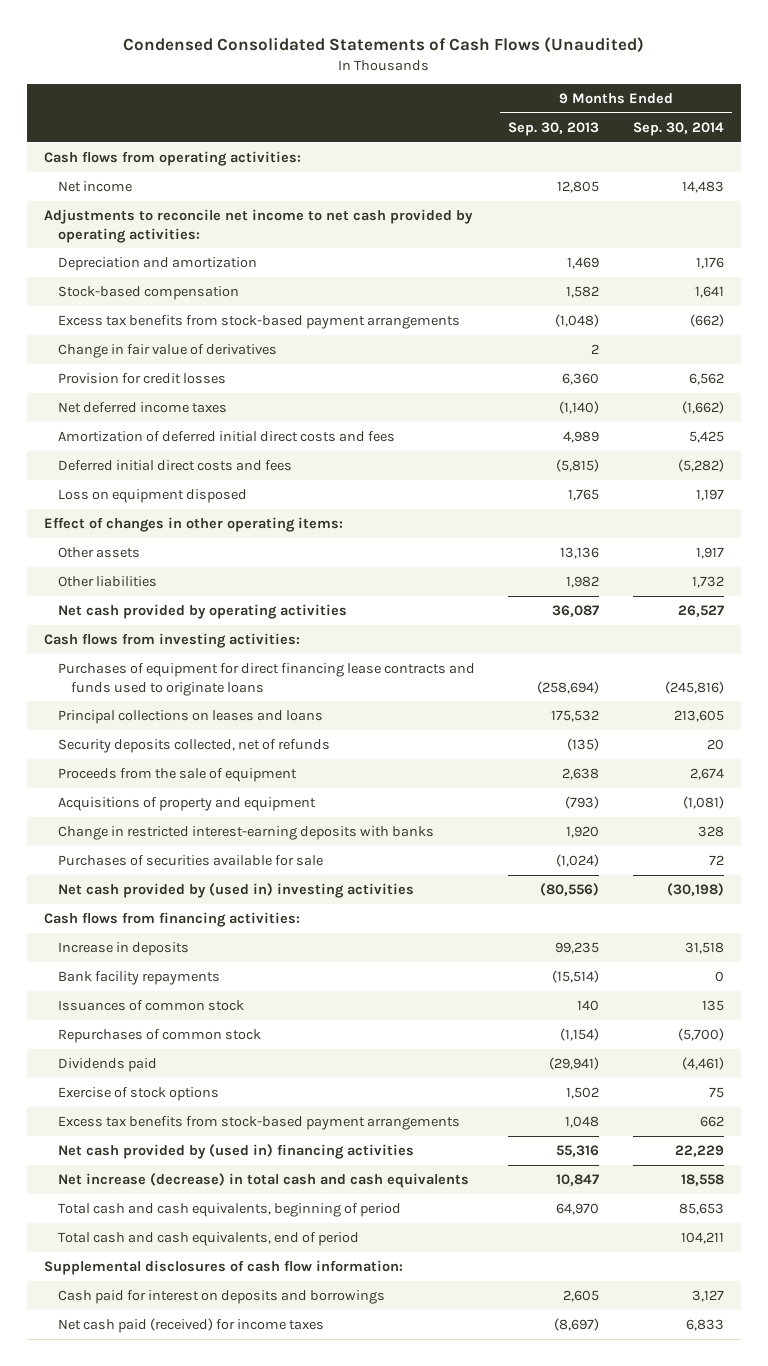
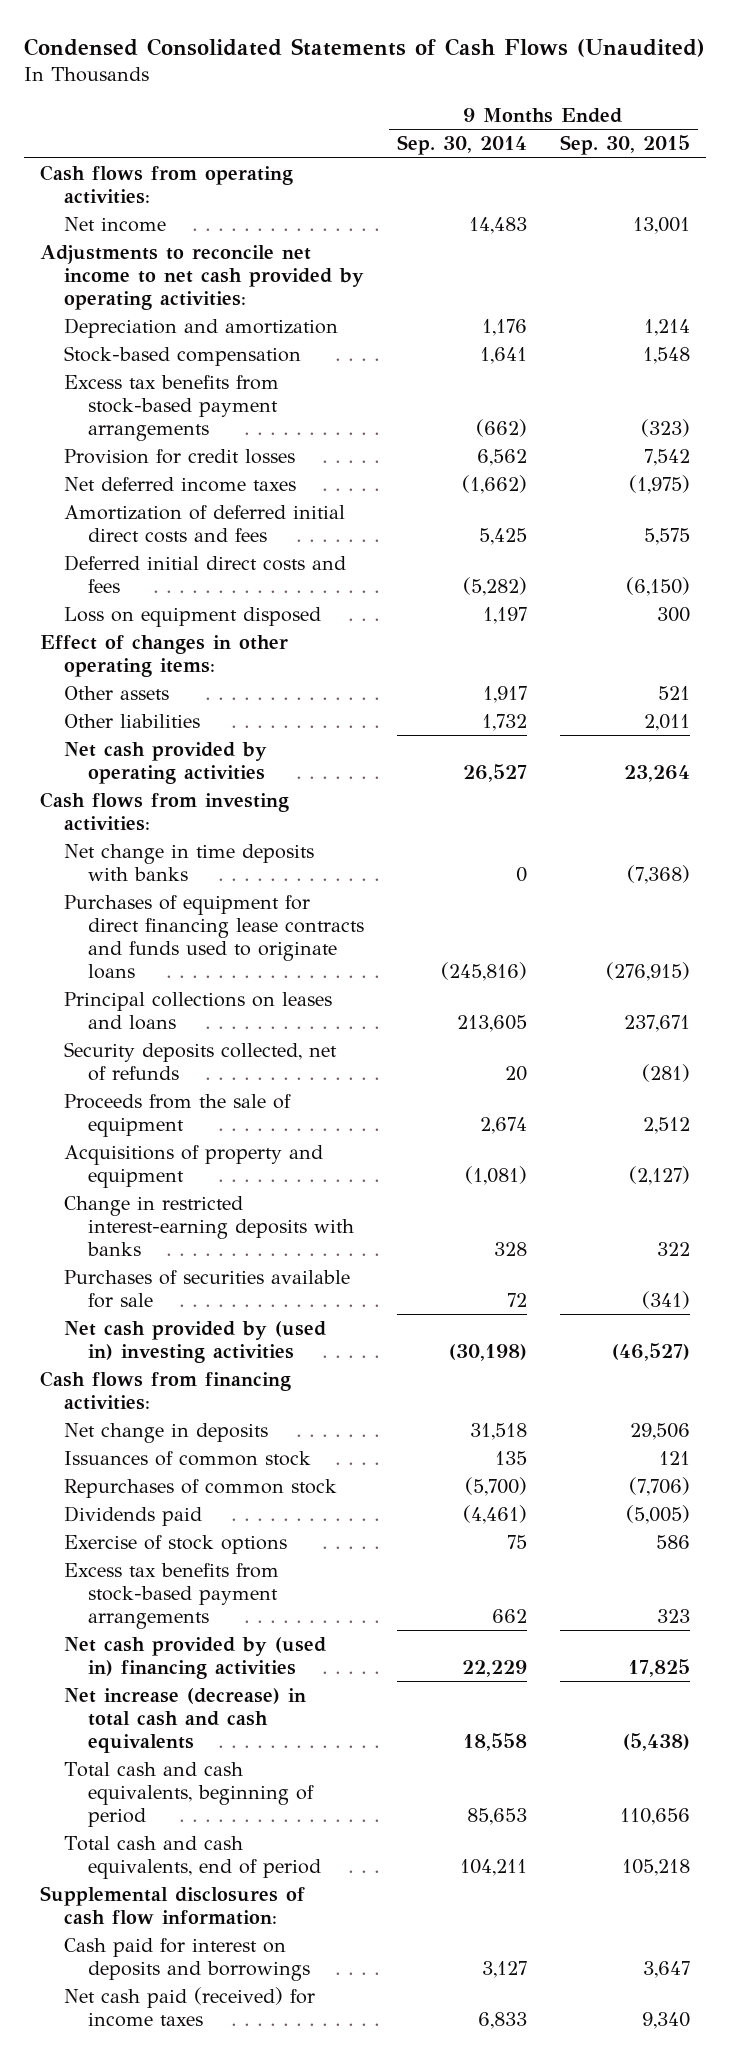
[508,121,600,136] Sep. 30, 2013 -> none
none -> [559,135,690,156] Sep. 30, 2015
[57,343,277,358] Change in fair value of derivatives -> none
none -> [63,843,314,881] Net change in time deposits with banks
[57,970,220,985] Bank facility repayments -> none
[57,941,189,956] Increase in deposits -> [63,1422,268,1443] Net change in deposits

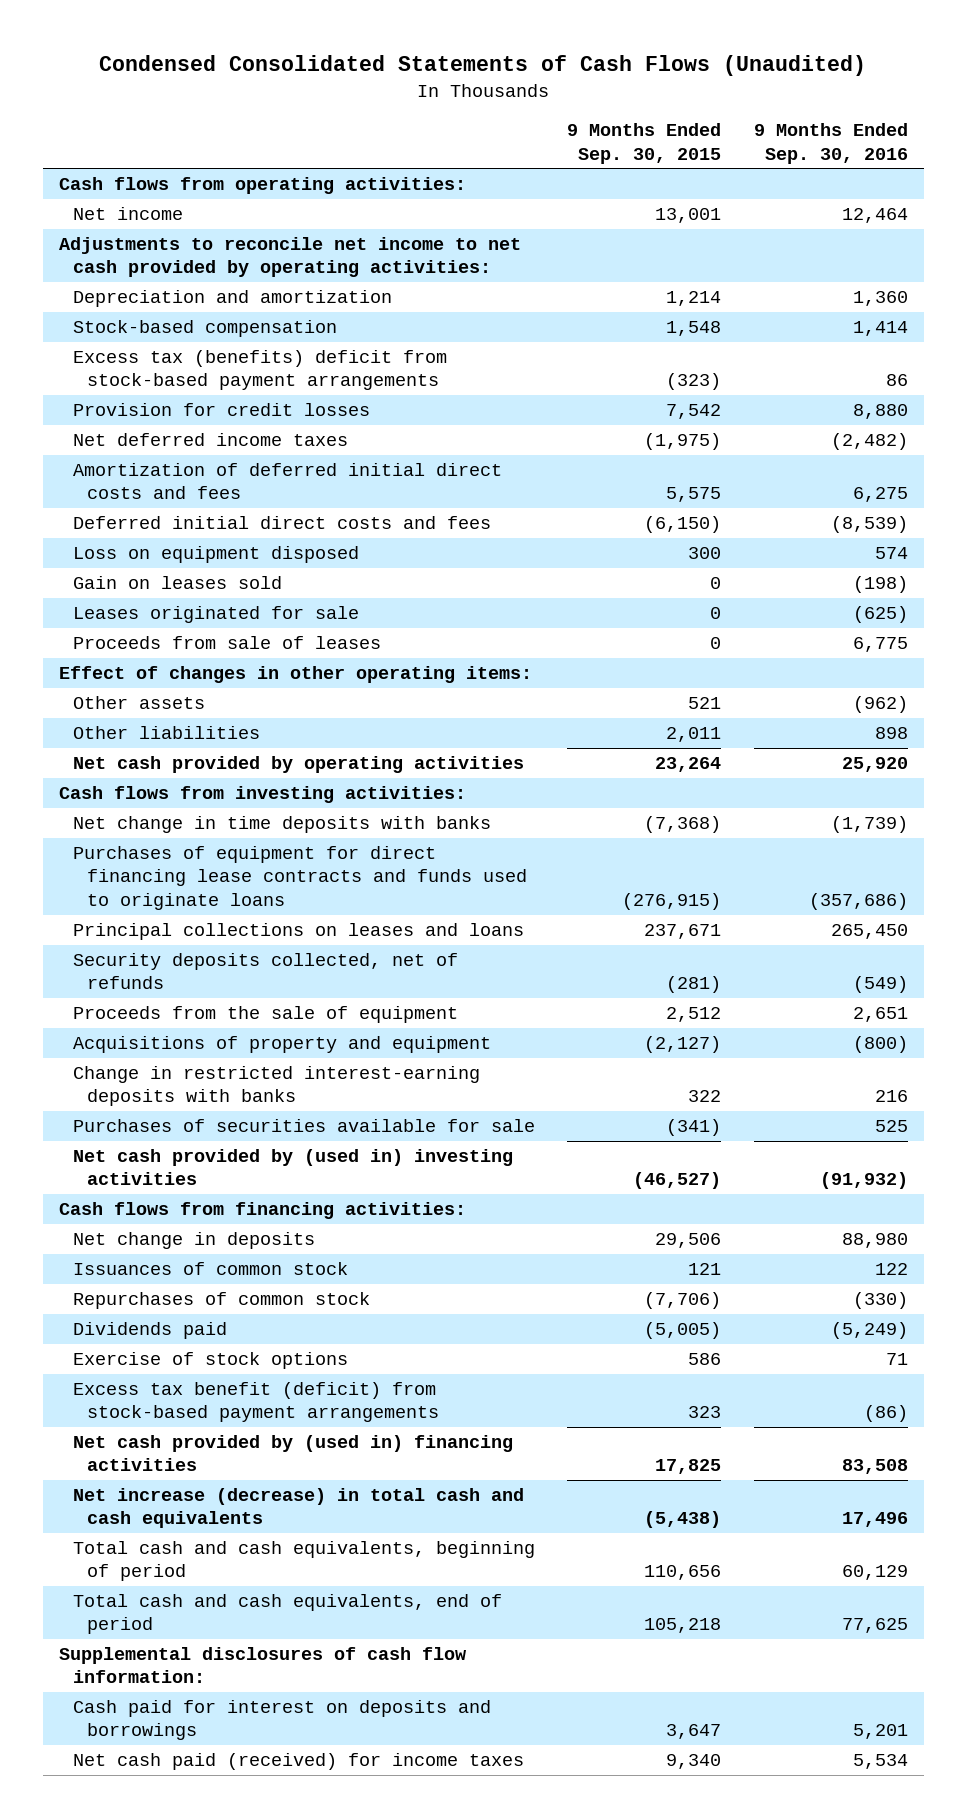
[396,135,527,156] Sep. 30, 2014 -> none
none -> [753,123,908,164] 9 Months Ended Sep. 30, 2016
[63,374,279,441] Excess tax benefits from stock-based payment arrangements -> [73,349,448,391] Excess tax (benefits) deficit from stock-based payment arrangements
none -> [73,575,283,589] Gain on leases sold
none -> [73,605,360,623] Leases originated for sale
none -> [73,635,382,649] Proceeds from sale of leases
[63,1562,279,1629] Excess tax benefits from stock-based payment arrangements -> [73,1381,440,1423] Excess tax benefit (deficit) from stock-based payment arrangements

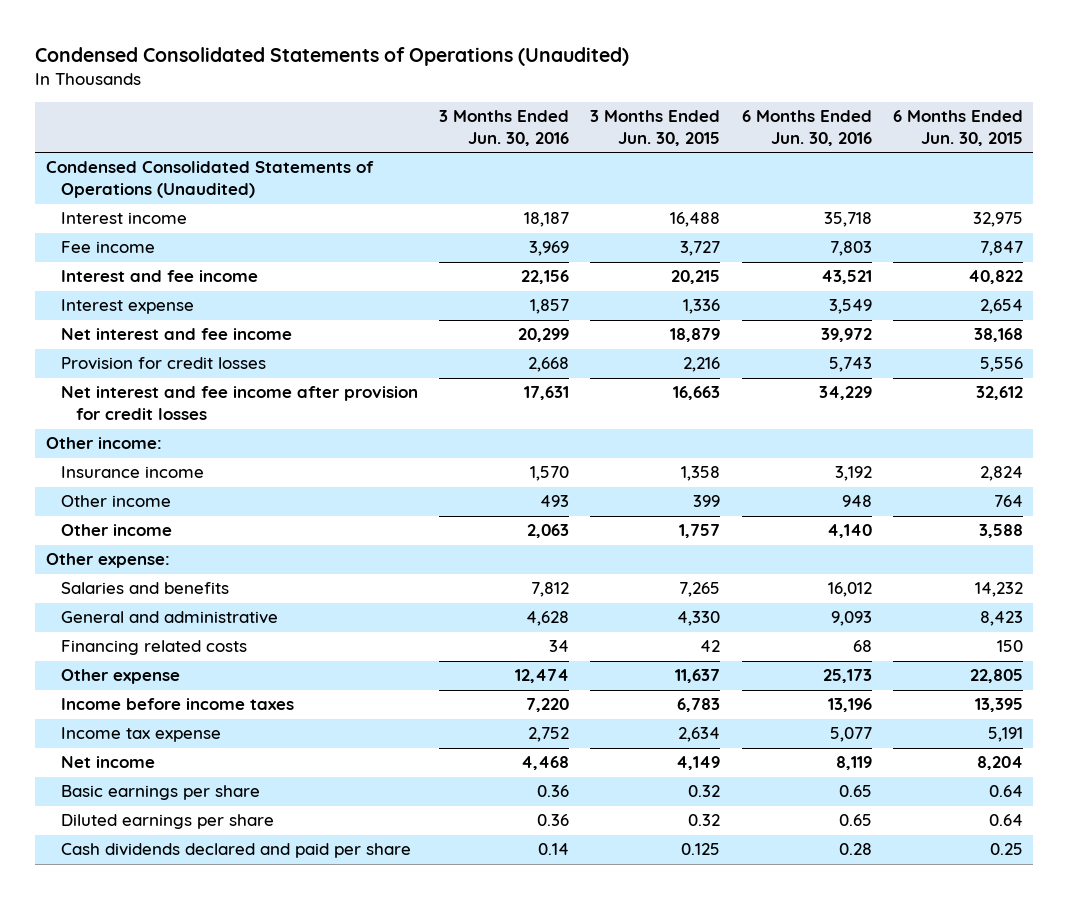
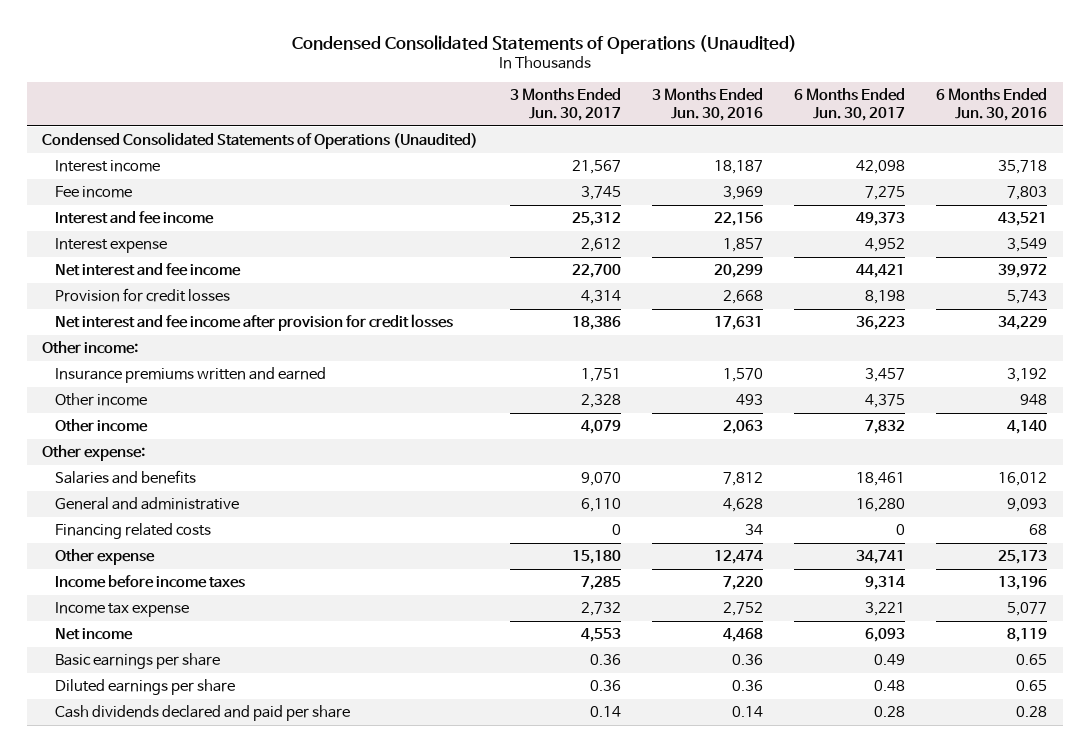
[590,110,721,147] 3 Months Ended Jun. 30, 2015 -> none
[892,110,1023,147] 6 Months Ended Jun. 30, 2015 -> none
none -> [509,88,621,121] 3 Months Ended Jun. 30, 2017
none -> [794,88,906,121] 6 Months Ended Jun. 30, 2017
[61,466,205,479] Insurance income -> [55,366,327,383] Insurance premiums written and earned

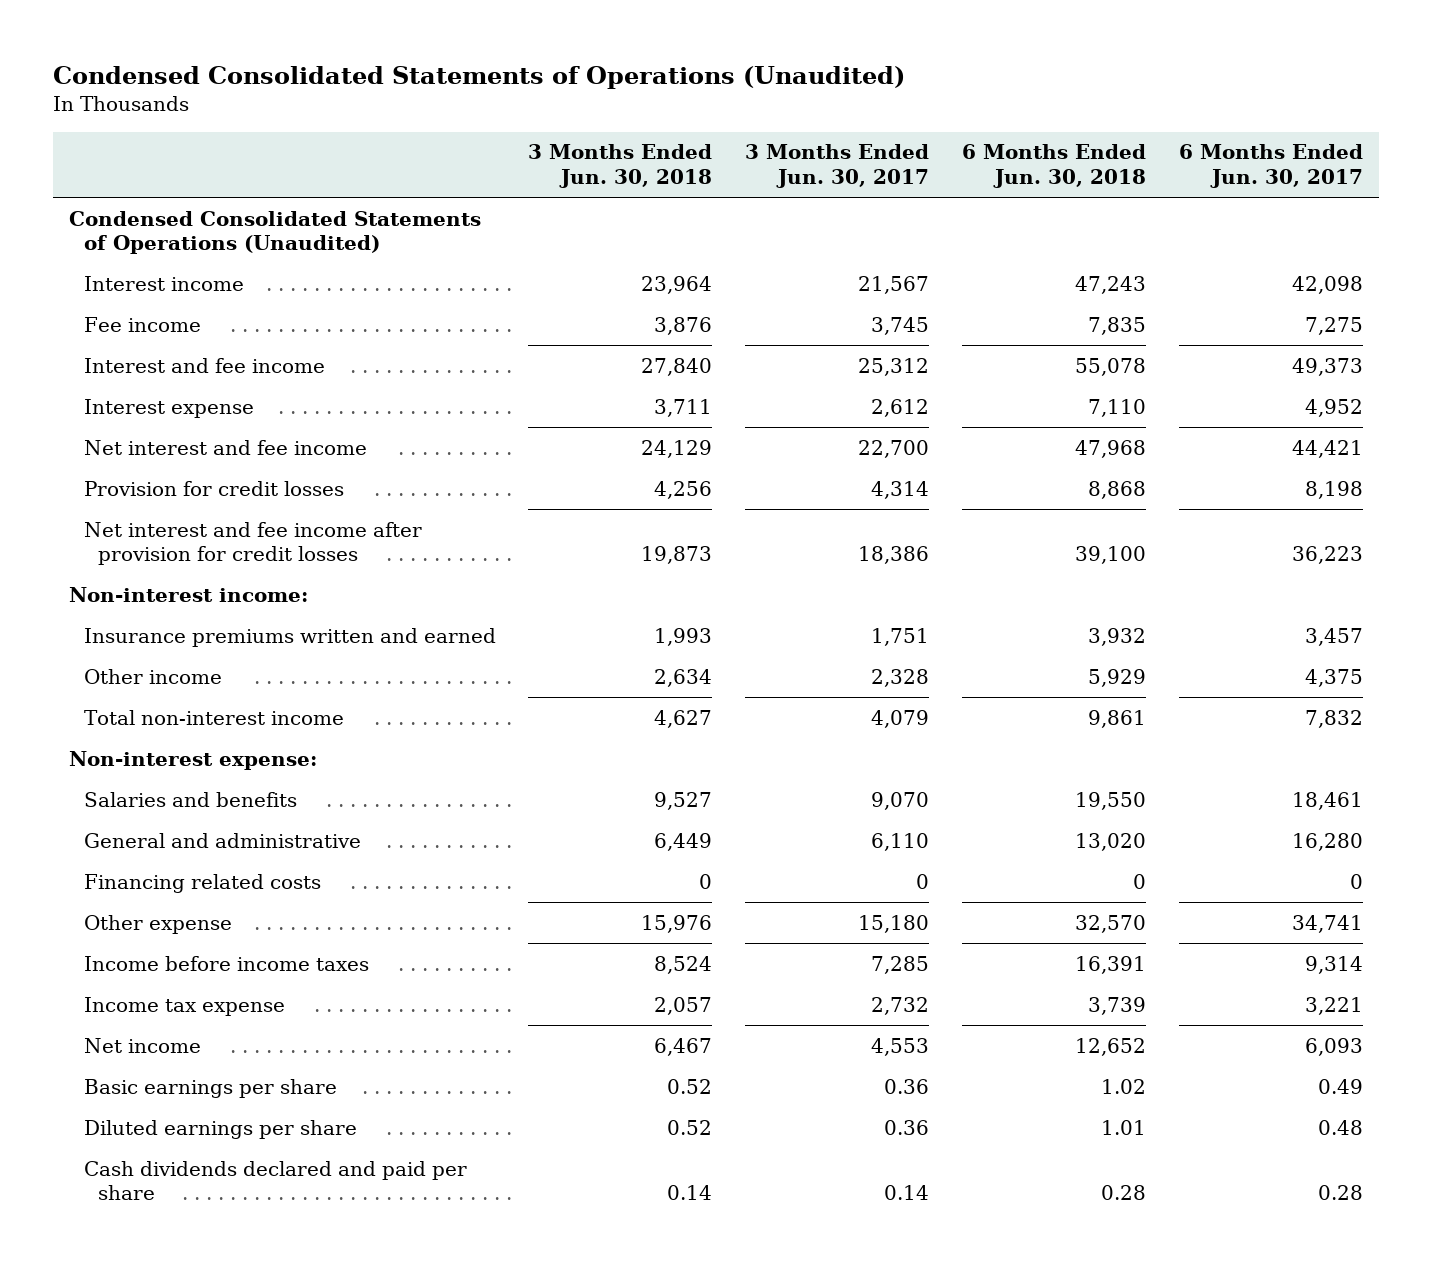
[651,88,763,121] 3 Months Ended Jun. 30, 2016 -> none
[936,88,1048,121] 6 Months Ended Jun. 30, 2016 -> none
none -> [528,144,713,189] 3 Months Ended Jun. 30, 2018
none -> [961,144,1146,189] 6 Months Ended Jun. 30, 2018
[42,340,139,354] Other income: -> [68,586,308,602] Non-interest income:
[55,418,149,432] Other income -> [83,709,344,725] Total non-interest income
[42,444,146,461] Other expense: -> [68,750,317,770] Non-interest expense:

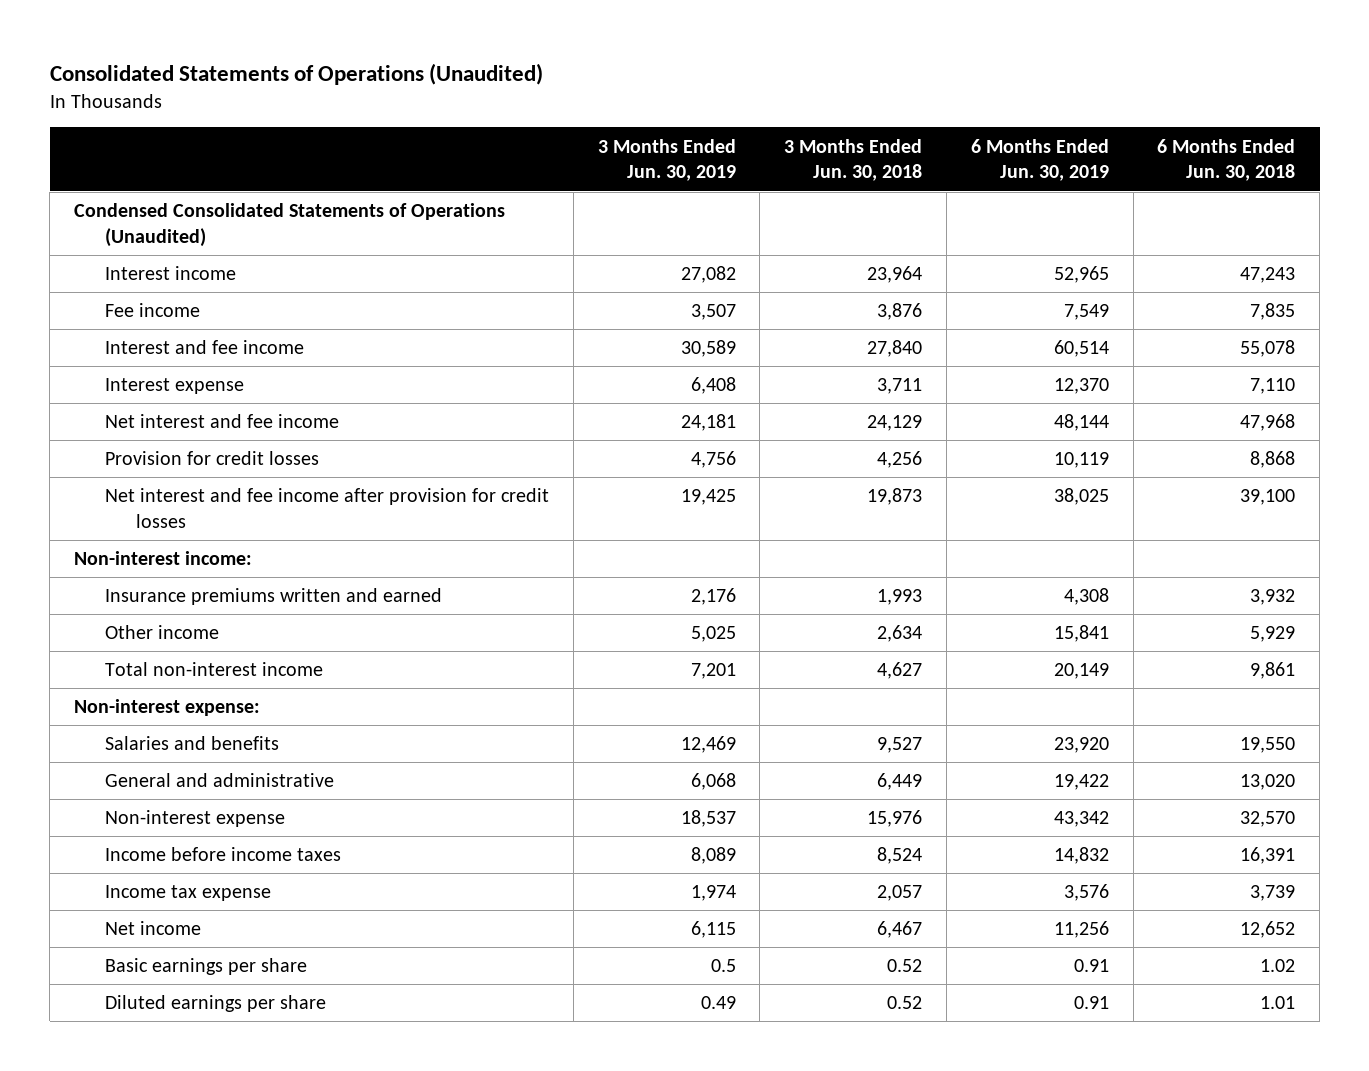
[52,66,905,90] Condensed Consolidated Statements of Operations (Unaudited) -> [49,62,543,85] Consolidated Statements of Operations (Unaudited)
[745,144,930,189] 3 Months Ended Jun. 30, 2017 -> none
[1178,144,1363,189] 6 Months Ended Jun. 30, 2017 -> none
none -> [597,138,736,182] 3 Months Ended Jun. 30, 2019
none -> [970,138,1109,182] 6 Months Ended Jun. 30, 2019
[83,873,321,893] Financing related costs -> none
[83,914,232,934] Other expense -> [104,810,285,828] Non-interest expense
[83,1160,467,1201] Cash dividends declared and paid per share -> none

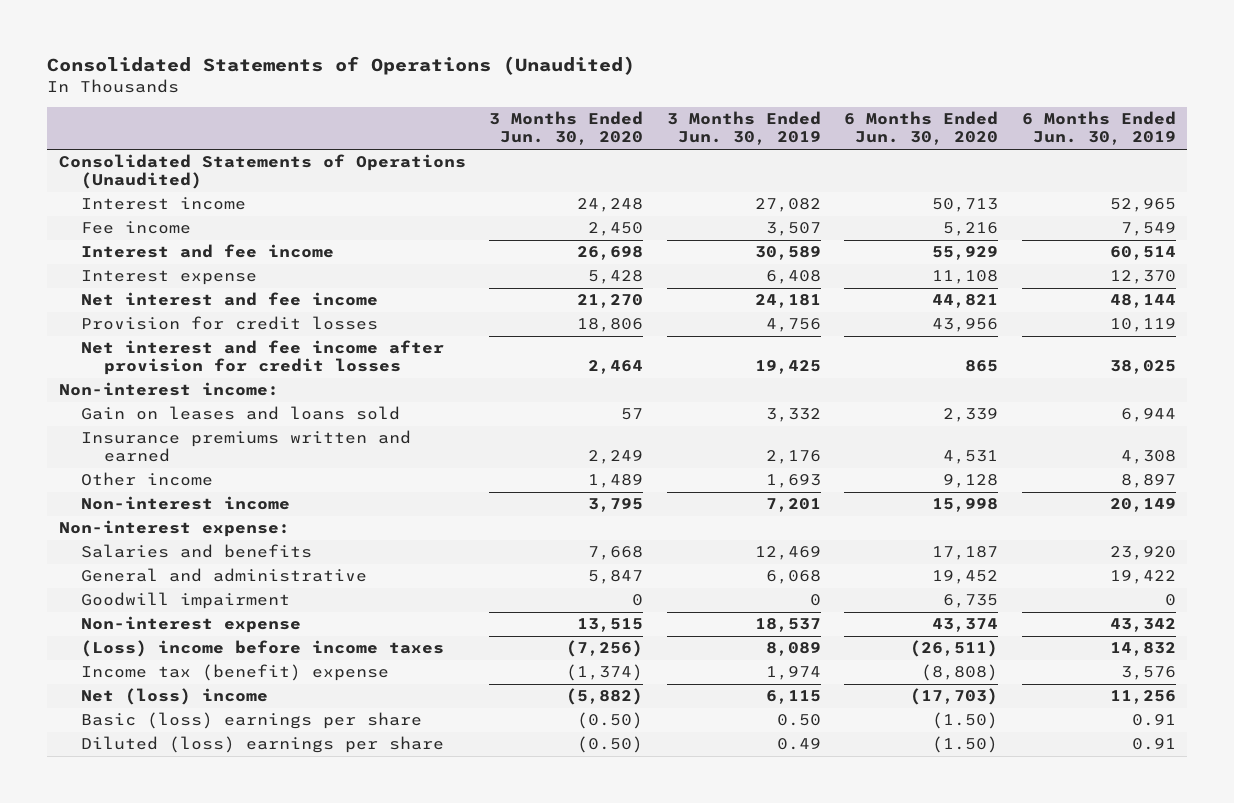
[784,138,923,182] 3 Months Ended Jun. 30, 2018 -> none
[1157,138,1296,182] 6 Months Ended Jun. 30, 2018 -> none
none -> [489,111,644,146] 3 Months Ended Jun. 30, 2020
none -> [844,111,999,146] 6 Months Ended Jun. 30, 2020
[74,203,506,247] Condensed Consolidated Statements of Operations (Unaudited) -> [58,154,466,190] Consolidated Statements of Operations (Unaudited)
none -> [81,406,401,421] Gain on leases and loans sold
[690,626,736,643] 5,025 -> [765,474,821,489] 1,693
[1053,625,1109,643] 15,841 -> [1120,474,1176,489] 8,897
[104,662,323,677] Total non-interest income -> [81,496,291,511] Non-interest income
none -> [81,592,291,610] Goodwill impairment
[104,847,341,862] Income before income taxes -> [81,640,445,658] (Loss) income before income taxes
[104,885,271,902] Income tax expense -> [81,664,390,682] Income tax (benefit) expense
[104,921,201,936] Net income -> [81,688,269,706] Net (loss) income
[104,958,307,976] Basic earnings per share -> [81,712,423,730] Basic (loss) earnings per share
[710,959,736,973] 0.5 -> [776,714,821,727] 0.50
[104,995,326,1013] Diluted earnings per share -> [81,736,445,754] Diluted (loss) earnings per share

